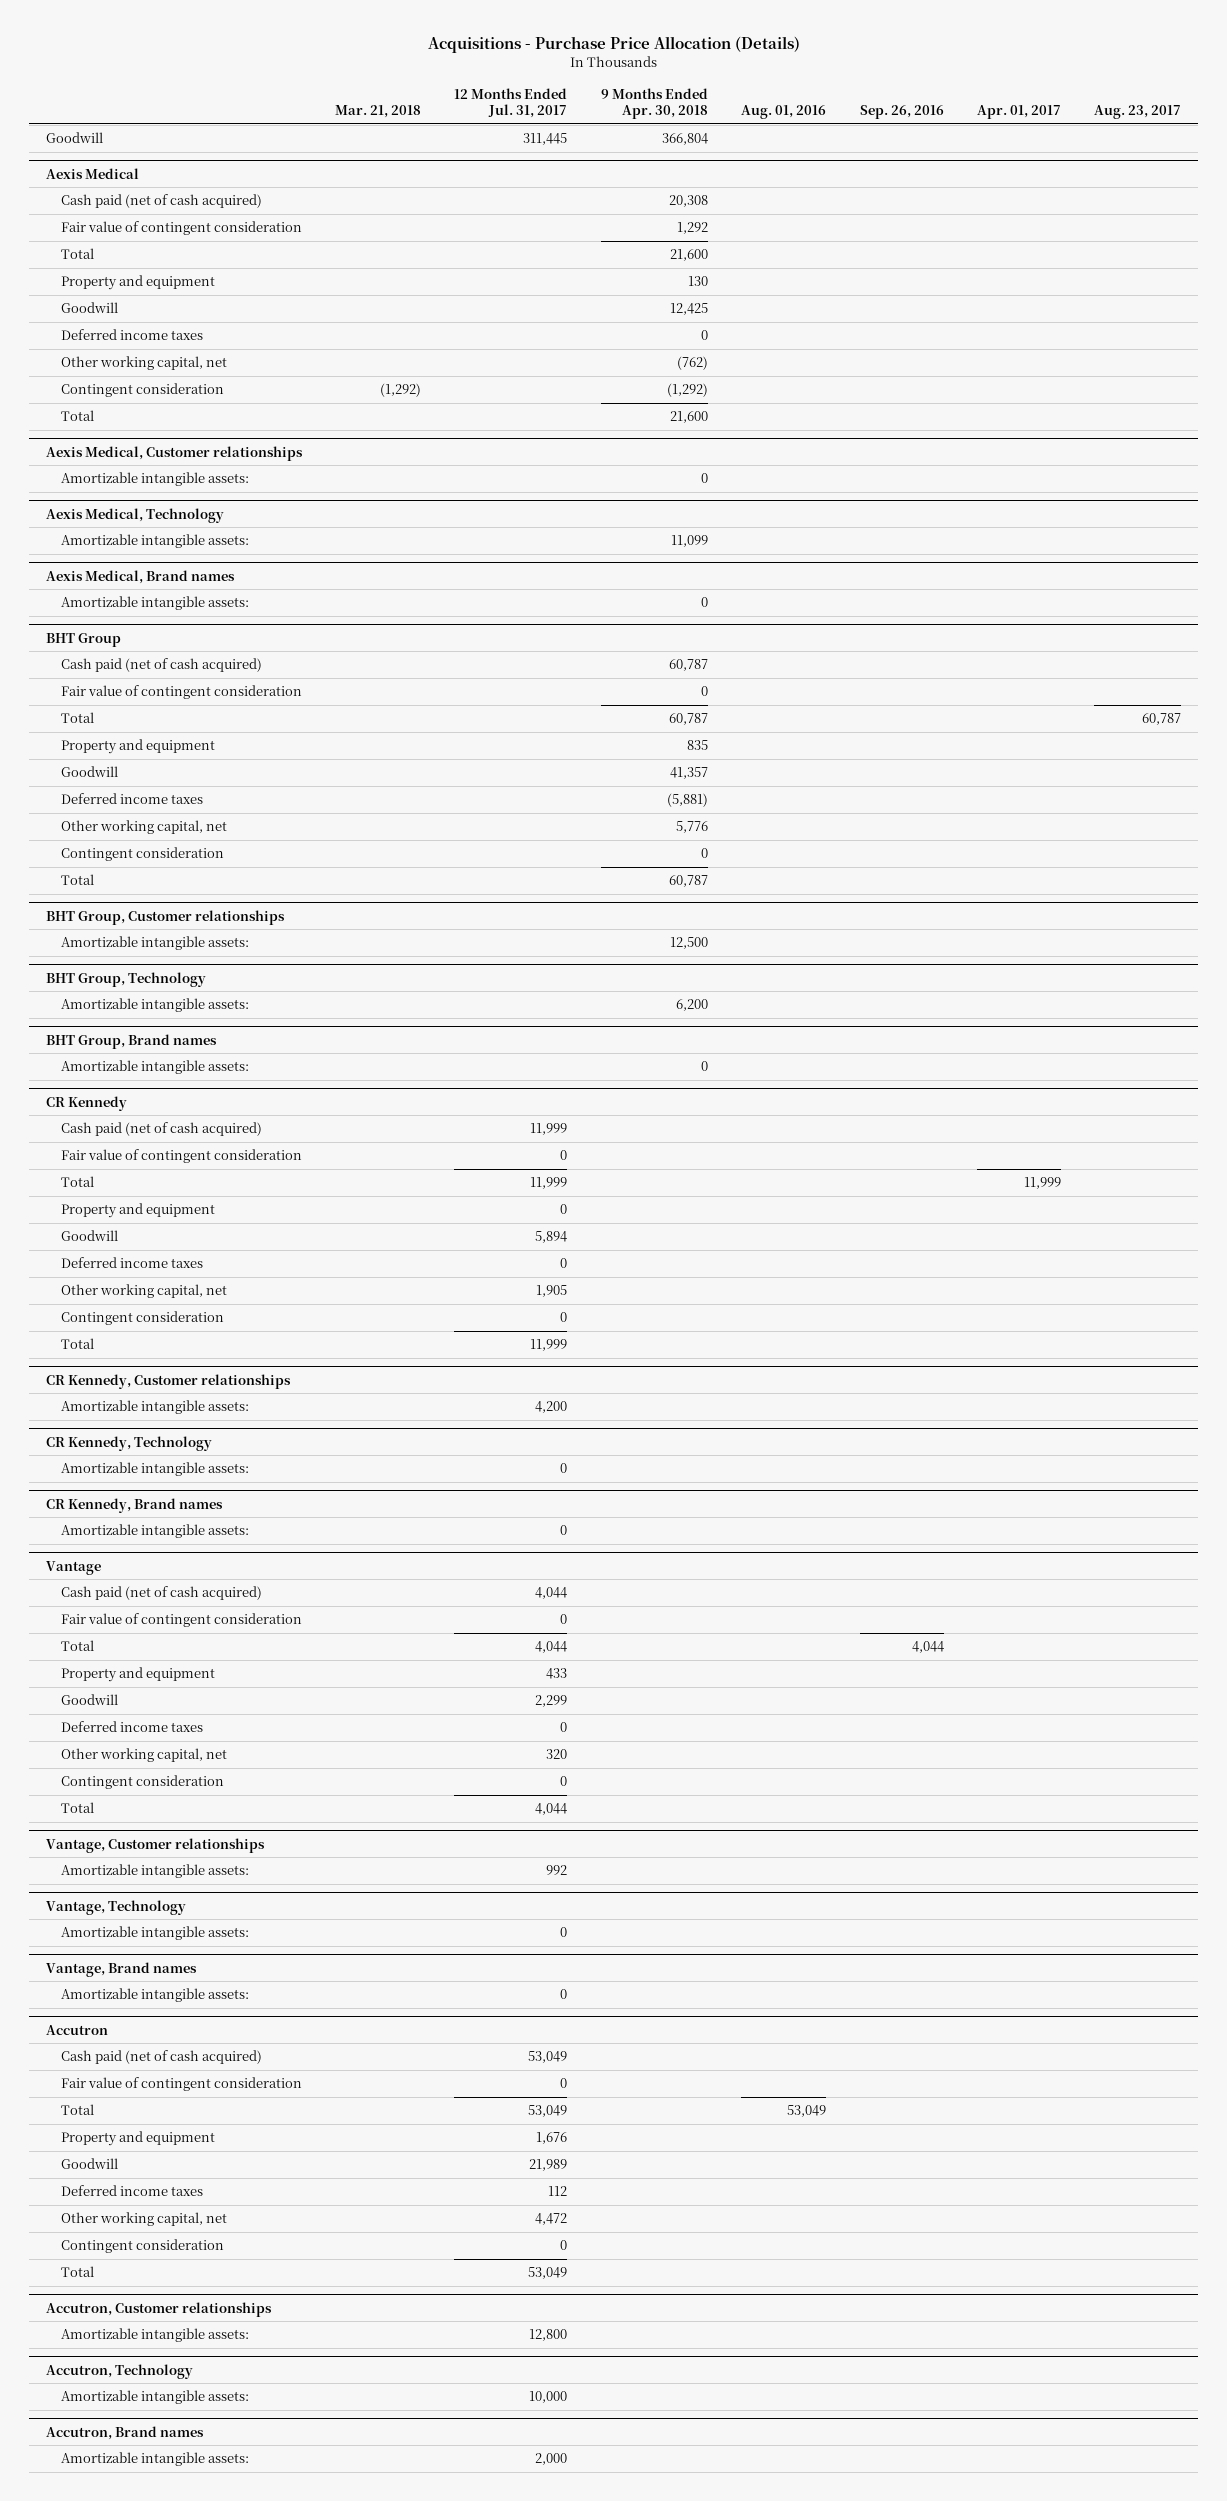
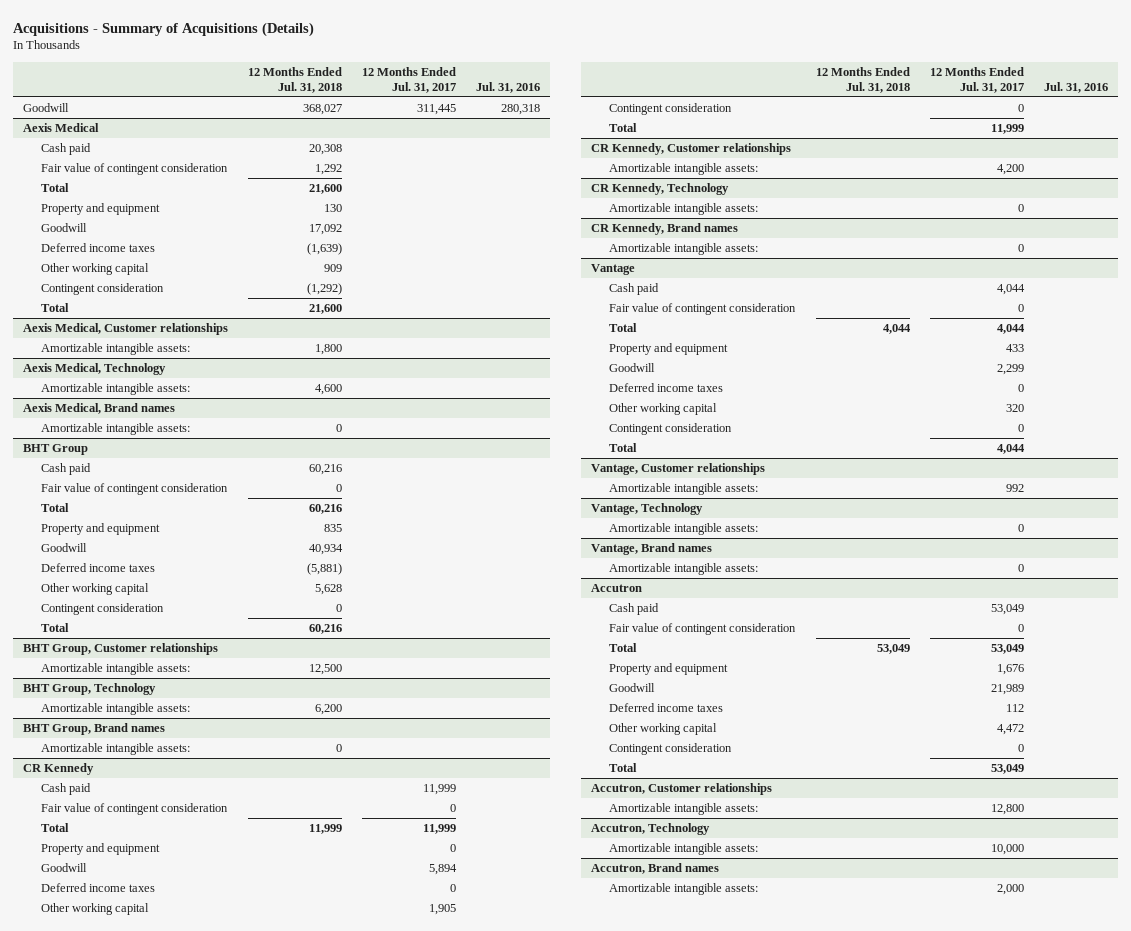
[427,36,800,54] Acquisitions - Purchase Price Allocation (Details) -> [13,21,315,37] Acquisitions - Summary of Acquisitions (Details)
[334,105,421,119] Mar. 21, 2018 -> none
[600,87,708,120] 9 Months Ended Apr. 30, 2018 -> none
[741,105,827,120] Aug. 01, 2016 -> none
[859,105,944,120] Sep. 26, 2016 -> none
[977,105,1062,120] Apr. 01, 2017 -> none
[1094,105,1182,120] Aug. 23, 2017 -> none
none -> [248,67,343,93] 12 Months Ended Jul. 31, 2018
none -> [475,81,540,93] Jul. 31, 2016
[60,194,262,209] Cash paid (net of cash acquired) -> [40,143,91,156] Cash paid
[60,356,227,371] Other working capital, net -> [40,263,149,276] Other working capital
[60,658,262,673] Cash paid (net of cash acquired) -> [40,463,91,476] Cash paid
[60,820,227,835] Other working capital, net -> [40,583,149,596] Other working capital
[60,1122,262,1137] Cash paid (net of cash acquired) -> [40,783,91,796] Cash paid
[60,1284,227,1299] Other working capital, net -> [40,903,149,916] Other working capital
[60,1586,262,1601] Cash paid (net of cash acquired) -> [608,283,659,296] Cash paid
[60,1748,227,1763] Other working capital, net -> [608,403,717,416] Other working capital
[60,2050,262,2065] Cash paid (net of cash acquired) -> [608,603,659,616] Cash paid
[60,2212,227,2227] Other working capital, net -> [608,723,717,736] Other working capital

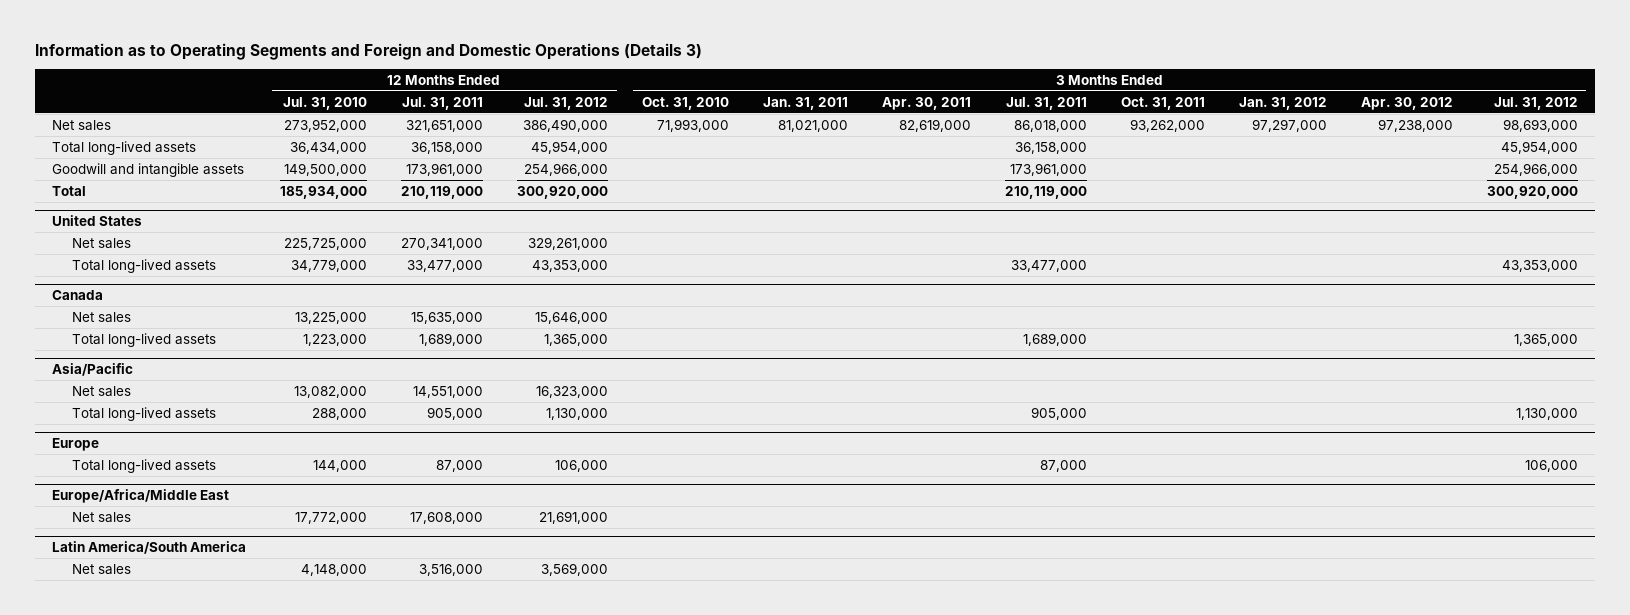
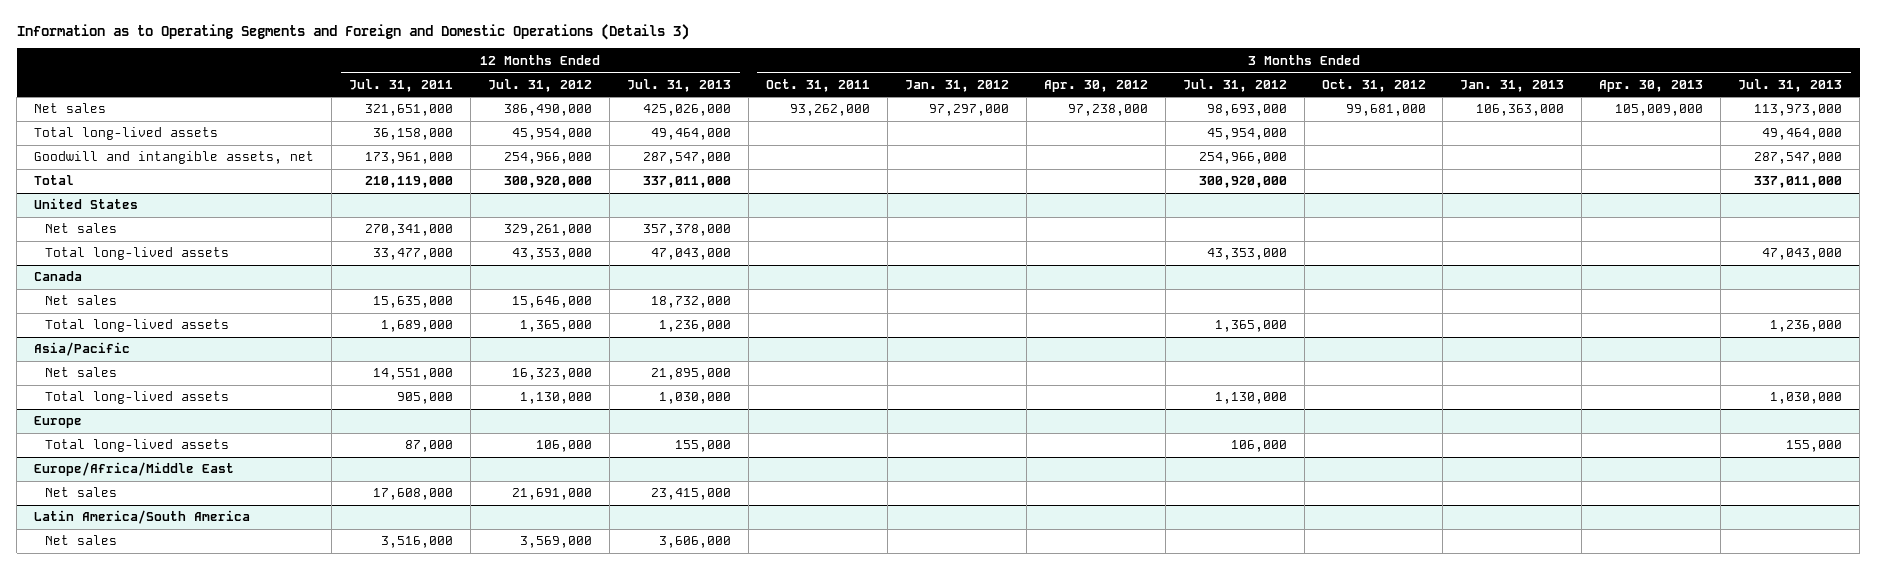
[283,96,368,110] Jul. 31, 2010 -> none
[641,96,729,110] Oct. 31, 2010 -> none
[762,96,848,110] Jan. 31, 2011 -> none
[881,96,971,110] Apr. 30, 2011 -> none
[1005,96,1087,110] Jul. 31, 2011 -> none
none -> [627,78,732,92] Jul. 31, 2013
none -> [1321,78,1426,92] Oct. 31, 2012
none -> [1460,79,1565,92] Jan. 31, 2013
none -> [1599,79,1704,92] Apr. 30, 2013
none -> [1738,78,1843,92] Jul. 31, 2013
[52,162,245,177] Goodwill and intangible assets -> [34,151,315,165] Goodwill and intangible assets, net

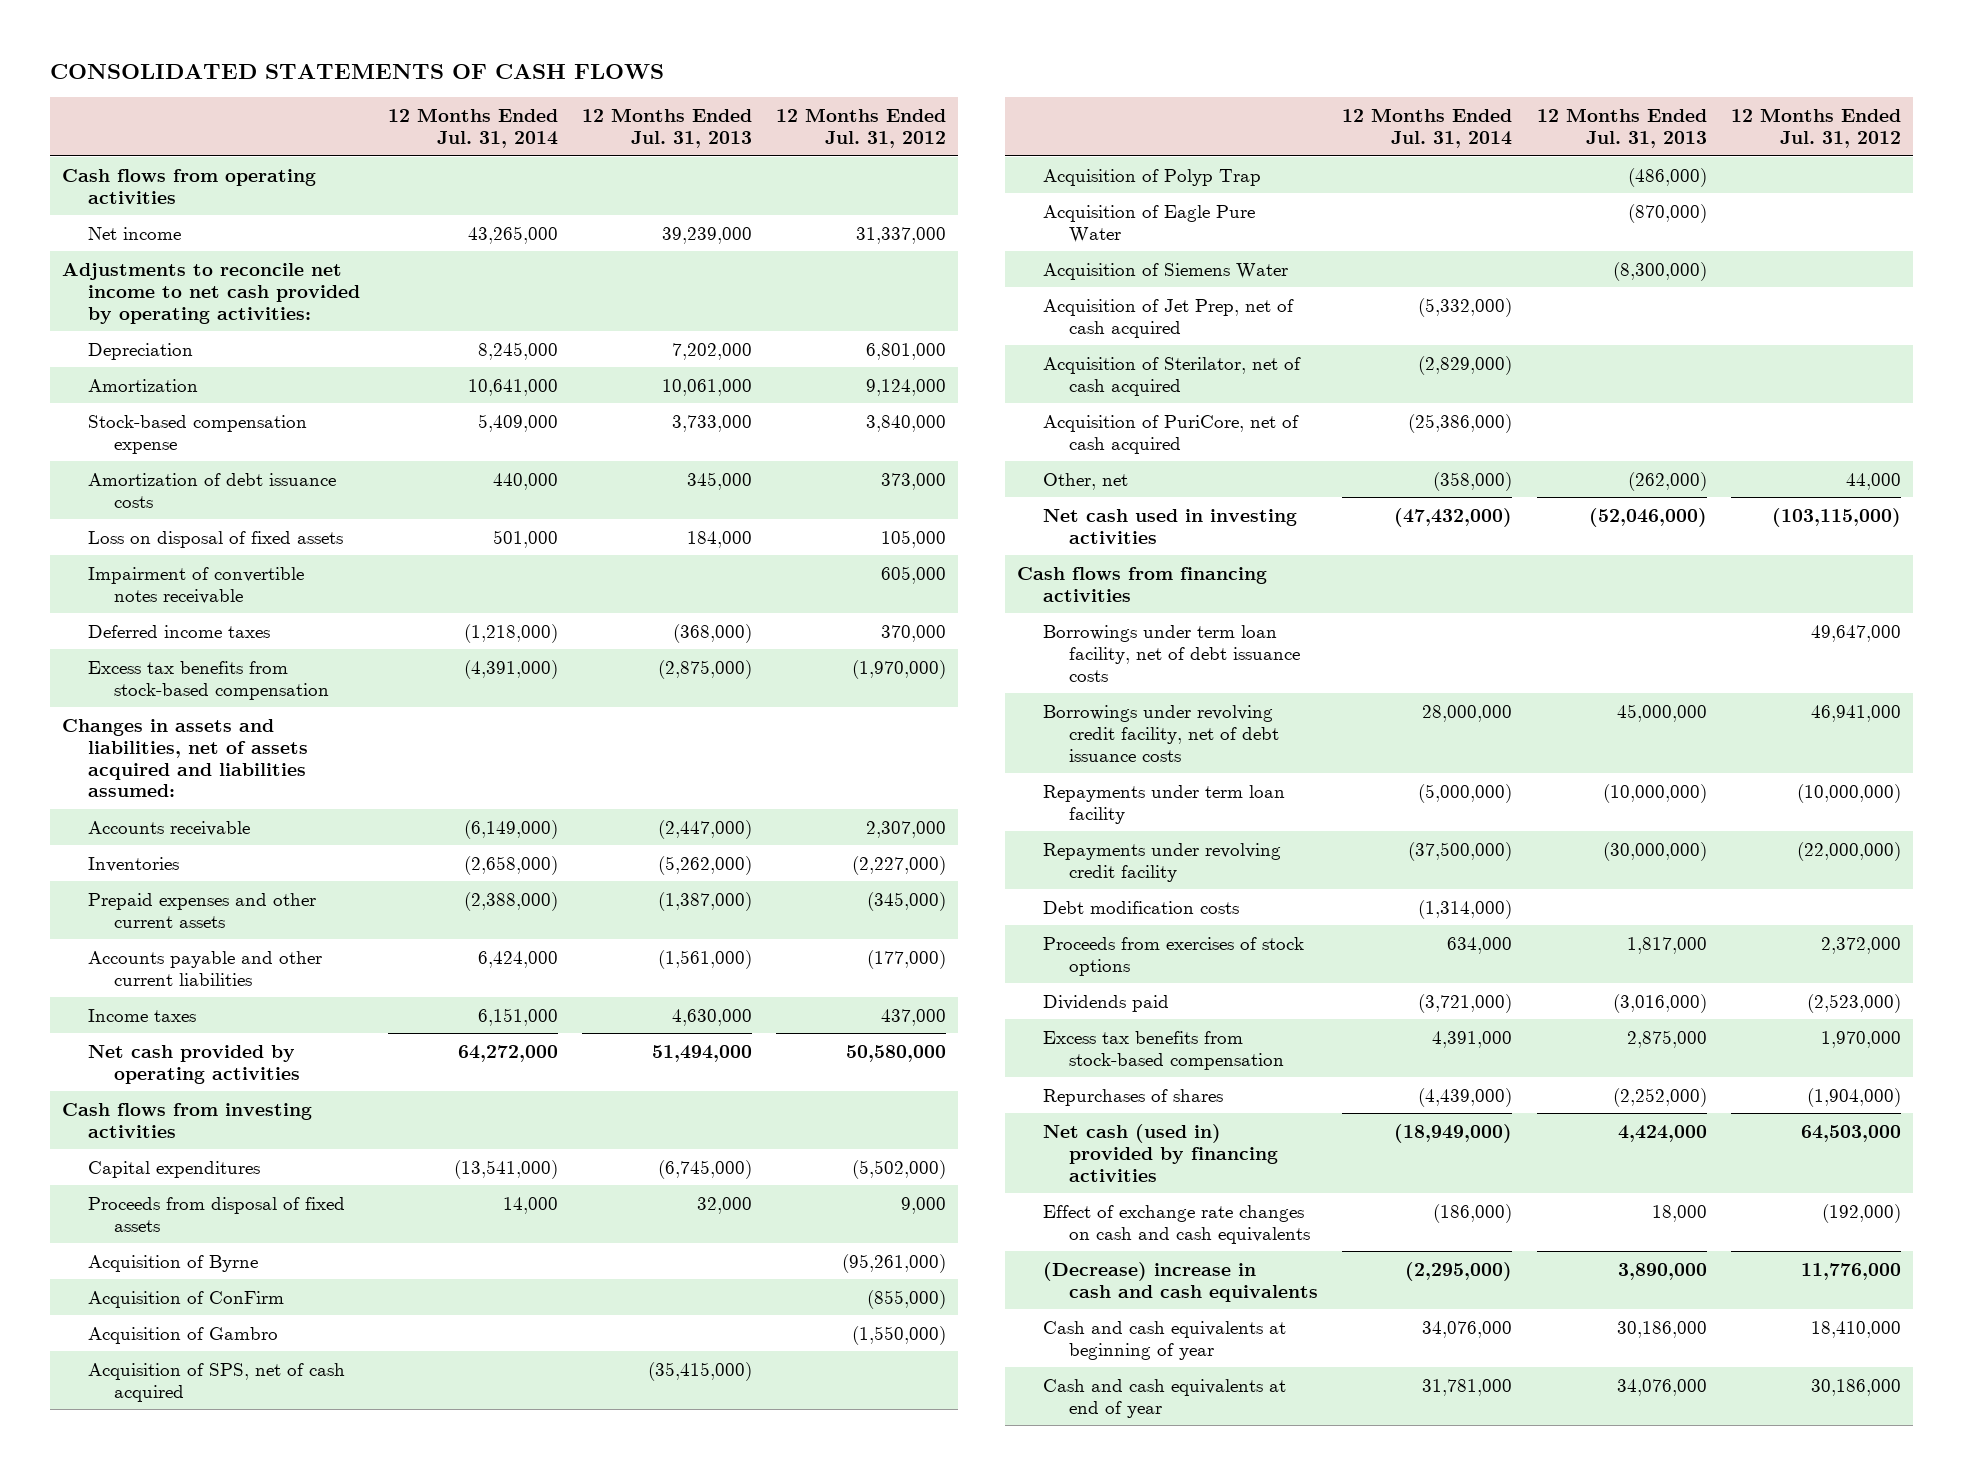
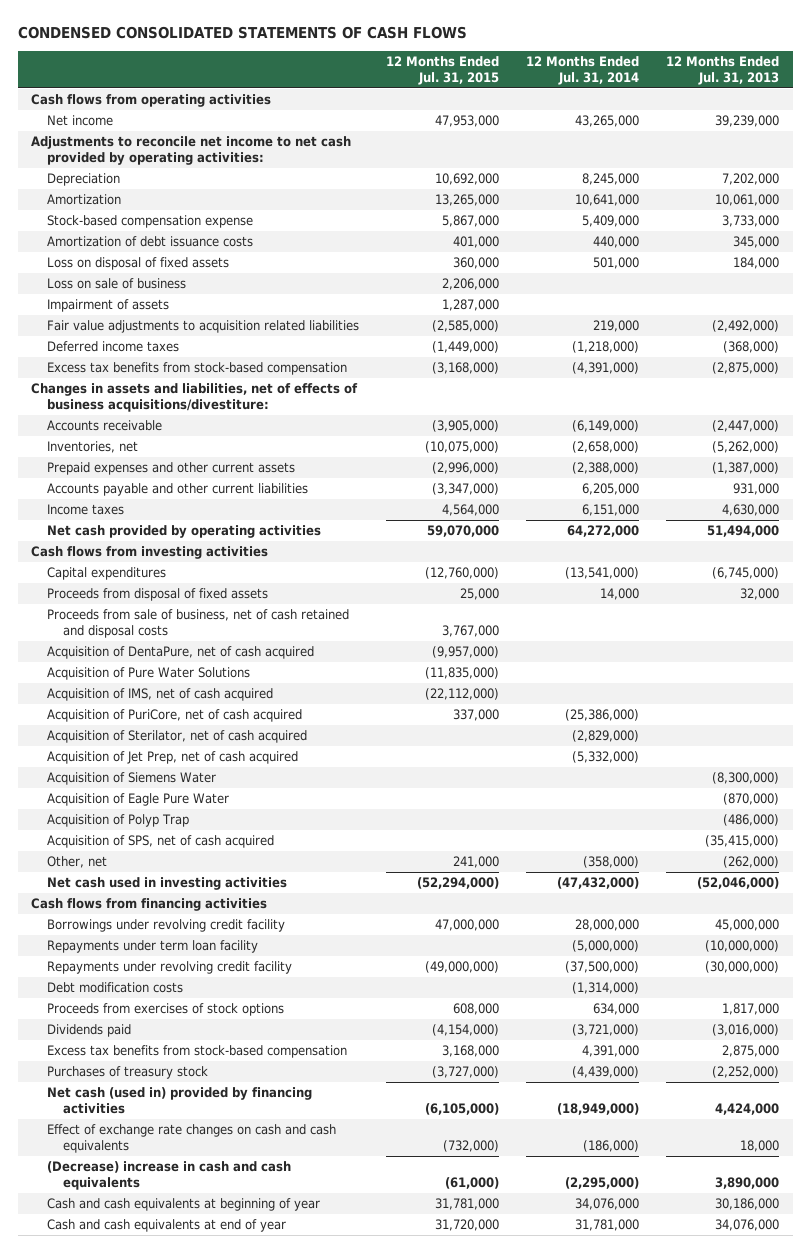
[49,63,664,79] CONSOLIDATED STATEMENTS OF CASH FLOWS -> [17,26,467,40] CONDENSED CONSOLIDATED STATEMENTS OF CASH FLOWS
[775,107,946,148] 12 Months Ended Jul. 31, 2012 -> none
none -> [386,56,500,85] 12 Months Ended Jul. 31, 2015
[88,566,305,604] Impairment of convertible notes receivable -> none
none -> [47,278,187,290] Loss on sale of business
none -> [47,299,170,313] Impairment of assets
none -> [47,320,360,334] Fair value adjustments to acquisition related liabilities
[61,718,309,798] Changes in assets and liabilities, net of assets acquired and liabilities assumed: -> [31,383,359,412] Changes in assets and liabilities, net of effects of business acquisitions/divestiture:
[88,856,180,872] Inventories -> [47,441,139,454] Inventories, net
[477,950,558,968] 6,424,000 -> [582,483,640,496] 6,205,000
[657,949,752,969] (1,561,000) -> [733,483,780,496] 931,000
[88,1254,259,1272] Acquisition of Byrne -> none
[88,1290,285,1308] Acquisition of ConFirm -> none
[88,1326,279,1344] Acquisition of Gambro -> none
none -> [47,609,350,638] Proceeds from sale of business, net of cash retained and disposal costs
none -> [47,646,315,660] Acquisition of DentaPure, net of cash acquired
none -> [47,667,251,681] Acquisition of Pure Water Solutions
none -> [47,688,274,702] Acquisition of IMS, net of cash acquired
[1042,356,1301,396] Acquisition of Sterilator, net of cash acquired -> [47,730,308,744] Acquisition of Sterilator, net of cash acquired
[1042,298,1294,338] Acquisition of Jet Prep, net of cash acquired -> [47,751,299,765] Acquisition of Jet Prep, net of cash acquired
[1042,262,1288,280] Acquisition of Siemens Water -> [47,772,217,786] Acquisition of Siemens Water
[1042,204,1255,243] Acquisition of Eagle Pure Water -> [47,793,230,807] Acquisition of Eagle Pure Water
[1042,168,1261,186] Acquisition of Polyp Trap -> [47,814,190,828] Acquisition of Polyp Trap
[88,1362,346,1402] Acquisition of SPS, net of cash acquired -> [47,835,275,849] Acquisition of SPS, net of cash acquired
[1042,624,1301,682] Borrowings under term loan facility, net of debt issuance costs -> none
[1042,704,1280,762] Borrowings under revolving credit facility, net of debt issuance costs -> [47,919,286,933] Borrowings under revolving credit facility
[1042,1088,1223,1106] Repurchases of shares -> [47,1066,209,1080] Purchases of treasury stock

